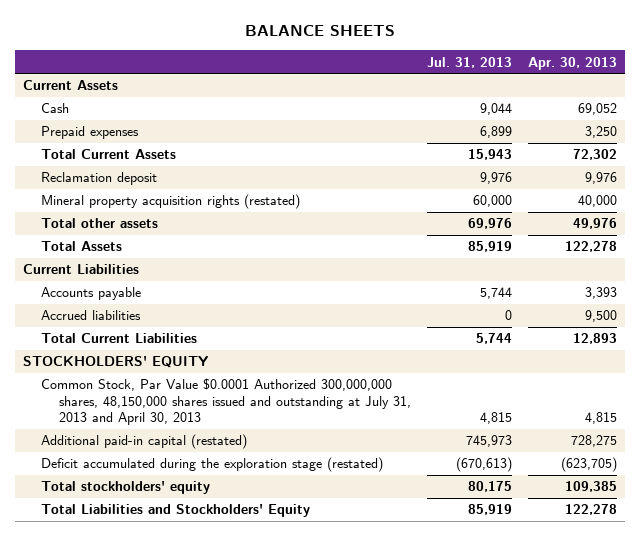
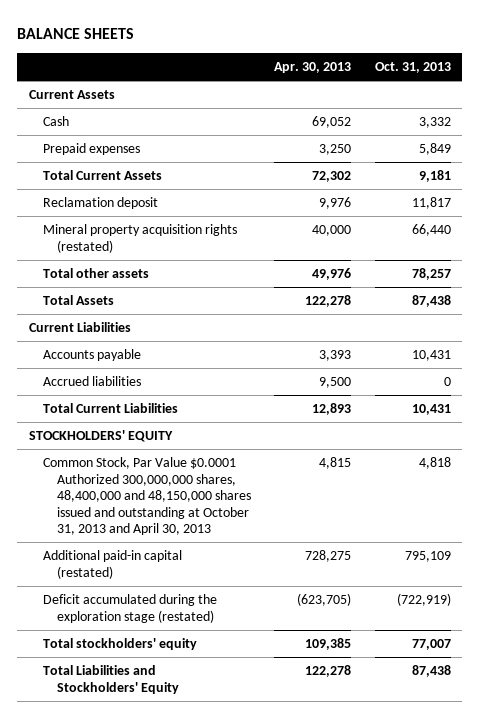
[426,56,512,68] Jul. 31, 2013 -> none
none -> [374,61,451,73] Oct. 31, 2013
[40,378,411,426] Common Stock, Par Value $0.0001 Authorized 300,000,000 shares, 48,150,000 shares issued and outstanding at July 31, 2013 and April 30, 2013 -> [42,457,252,536] Common Stock, Par Value $0.0001 Authorized 300,000,000 shares, 48,400,000 and 48,150,000 shares issued and outstanding at October 31, 2013 and April 30, 2013

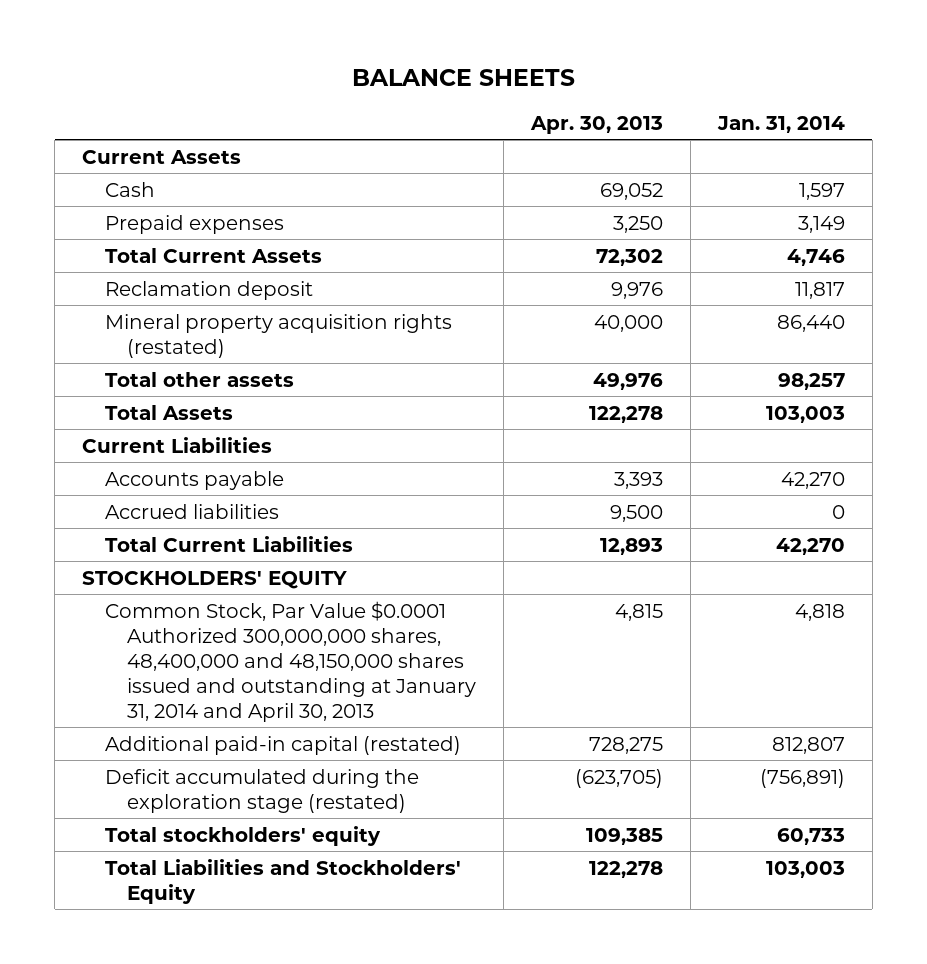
[374,61,451,73] Oct. 31, 2013 -> none
none -> [716,115,845,133] Jan. 31, 2014
[42,457,252,536] Common Stock, Par Value $0.0001 Authorized 300,000,000 shares, 48,400,000 and 48,150,000 shares issued and outstanding at October 31, 2013 and April 30, 2013 -> [104,600,477,722] Common Stock, Par Value $0.0001 Authorized 300,000,000 shares, 48,400,000 and 48,150,000 shares issued and outstanding at January 31, 2014 and April 30, 2013

